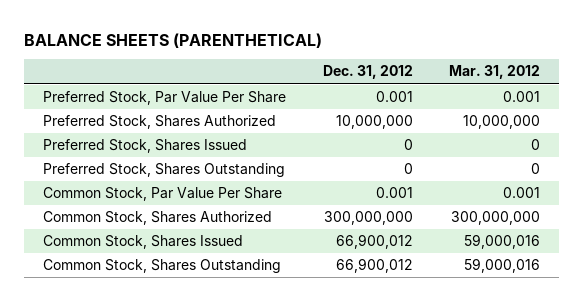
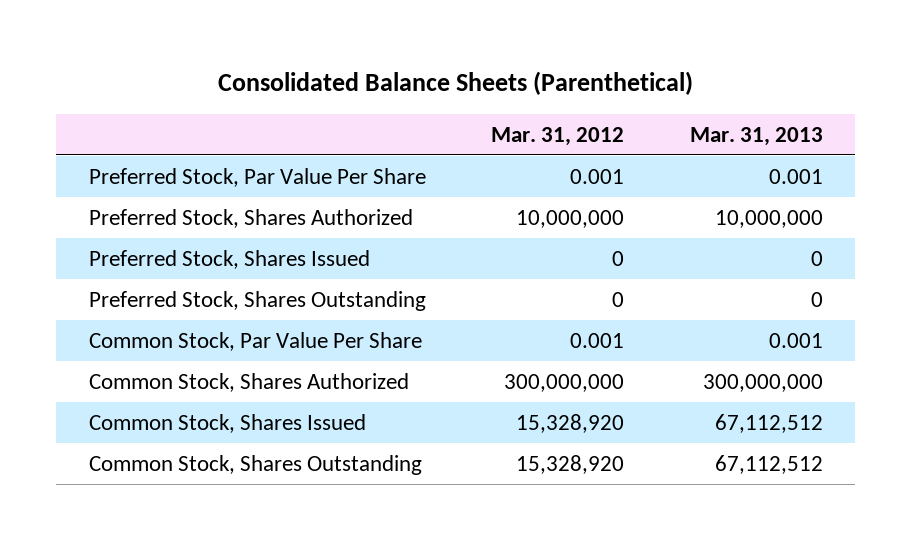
[24,32,323,48] BALANCE SHEETS (PARENTHETICAL) -> [217,71,693,96] Consolidated Balance Sheets (Parenthetical)
[322,65,413,80] Dec. 31, 2012 -> none
none -> [689,126,823,146] Mar. 31, 2013
[464,234,541,250] 59,000,016 -> [516,413,625,433] 15,328,920
[464,258,541,274] 59,000,016 -> [516,454,625,474] 15,328,920

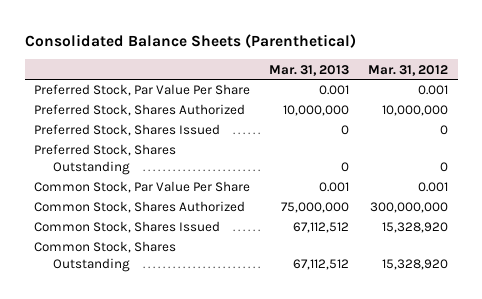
[702,373,823,392] 300,000,000 -> [281,202,350,214] 75,000,000

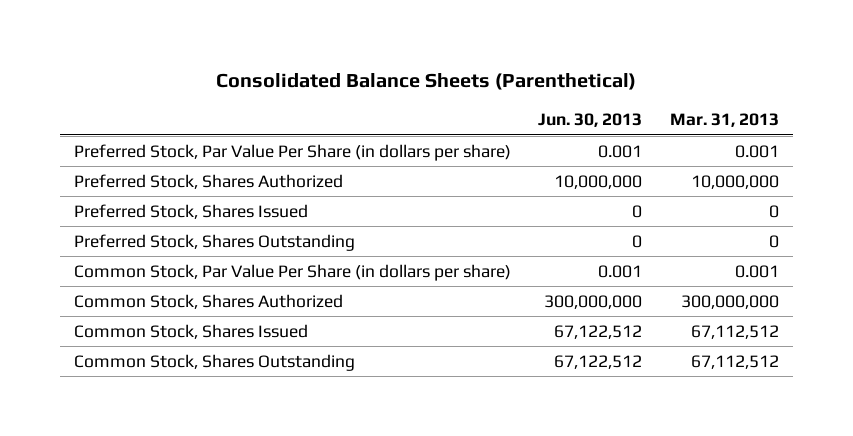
[368,64,449,76] Mar. 31, 2012 -> none
none -> [538,113,643,128] Jun. 30, 2013
[34,84,251,97] Preferred Stock, Par Value Per Share -> [73,143,511,161] Preferred Stock, Par Value Per Share (in dollars per share)
[34,181,251,194] Common Stock, Par Value Per Share -> [73,263,511,281] Common Stock, Par Value Per Share (in dollars per share)
[281,202,350,214] 75,000,000 -> [681,294,780,309] 300,000,000

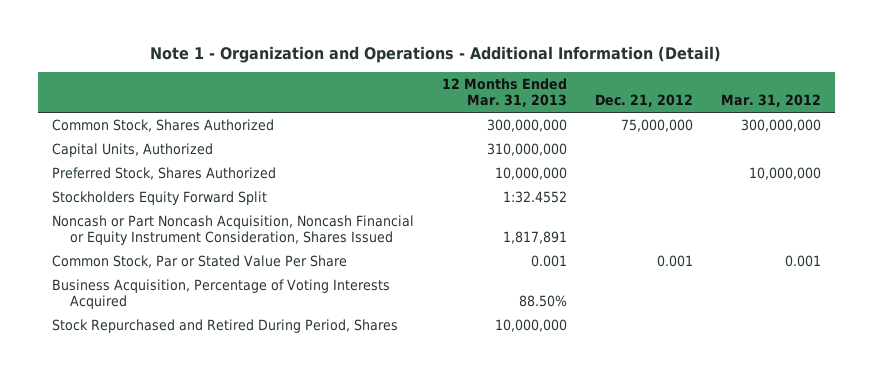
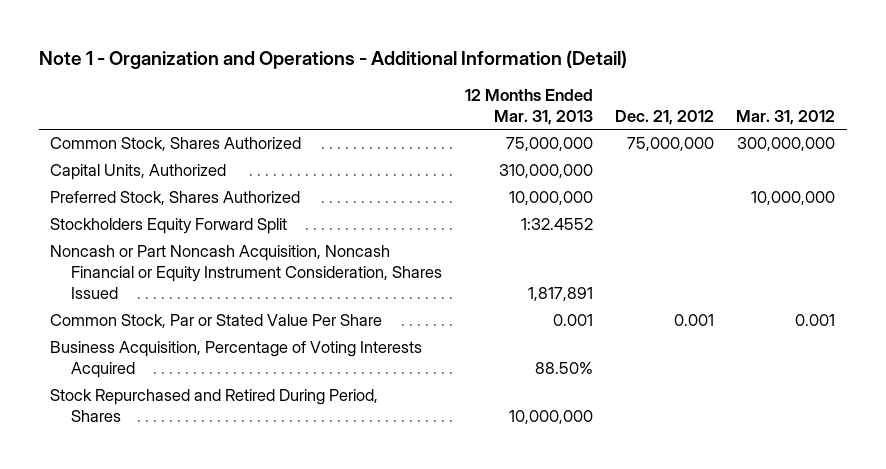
[486,118,567,132] 300,000,000 -> [505,137,593,152] 75,000,000

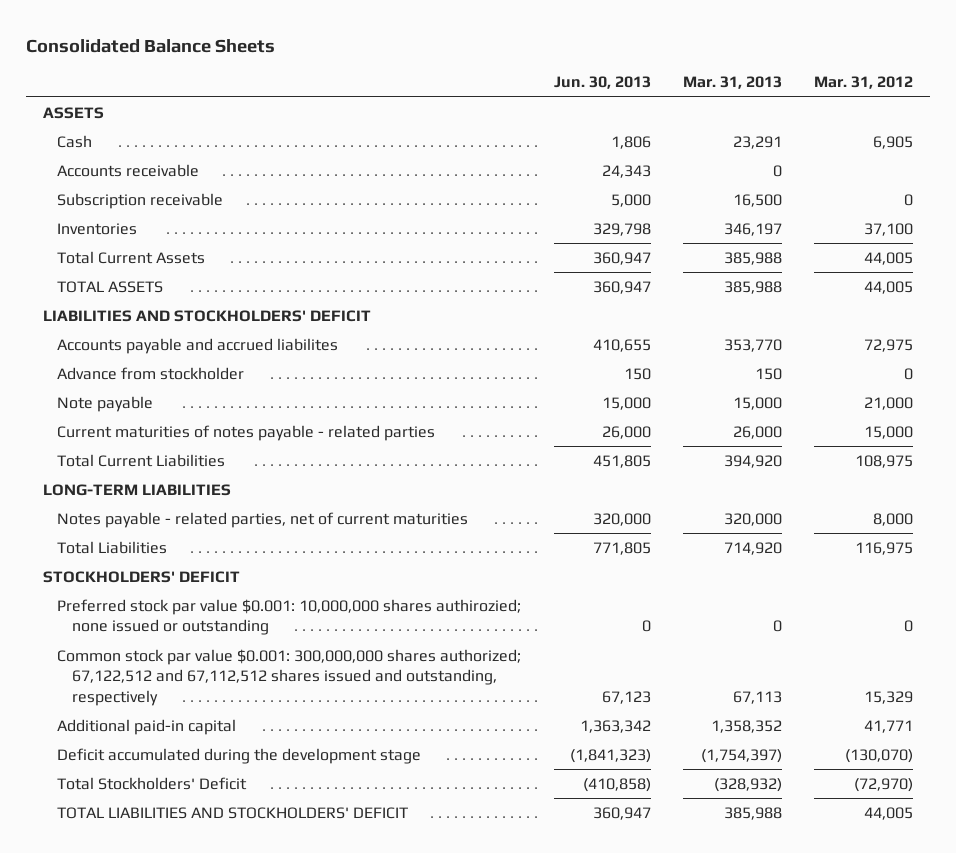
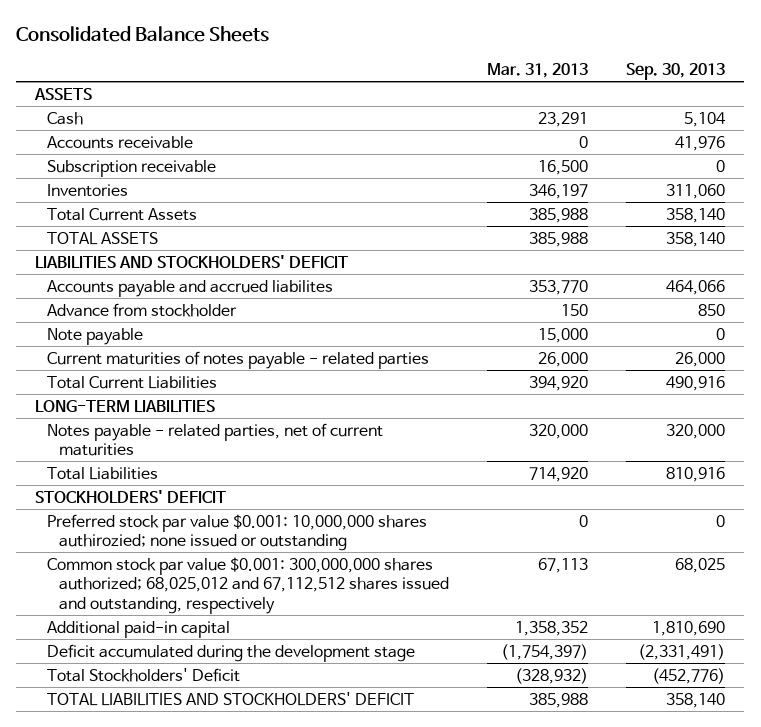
[553,76,651,90] Jun. 30, 2013 -> none
[814,76,914,90] Mar. 31, 2012 -> none
none -> [626,63,726,81] Sep. 30, 2013
[57,648,522,706] Common stock par value $0.001: 300,000,000 shares authorized; 67,122,512 and 67,112,512 shares issued and outstanding, respectively -> [46,556,449,614] Common stock par value $0.001: 300,000,000 shares authorized; 68,025,012 and 67,112,512 shares issued and outstanding, respectively

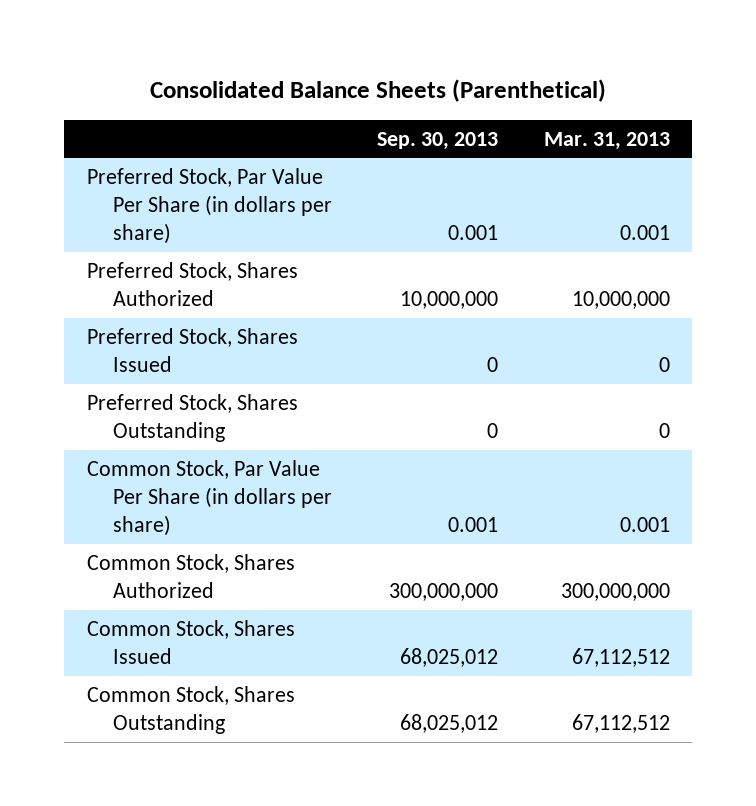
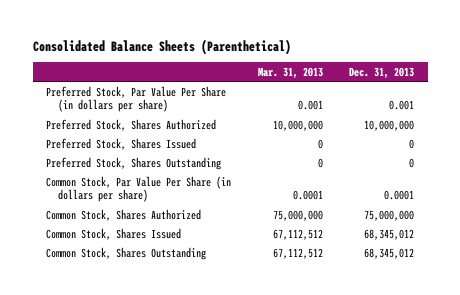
[377,131,499,150] Sep. 30, 2013 -> none
none -> [349,66,415,79] Dec. 31, 2013
[619,517,670,533] 0.001 -> [292,190,323,201] 0.0001
[560,583,670,602] 300,000,000 -> [272,209,323,221] 75,000,000

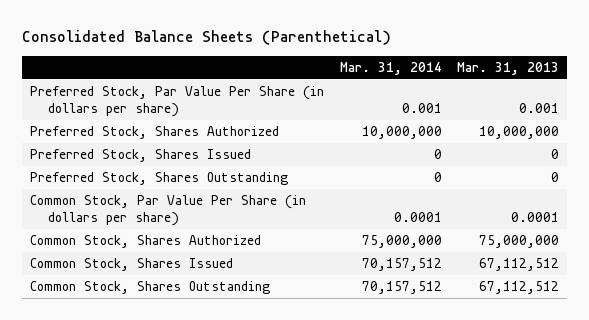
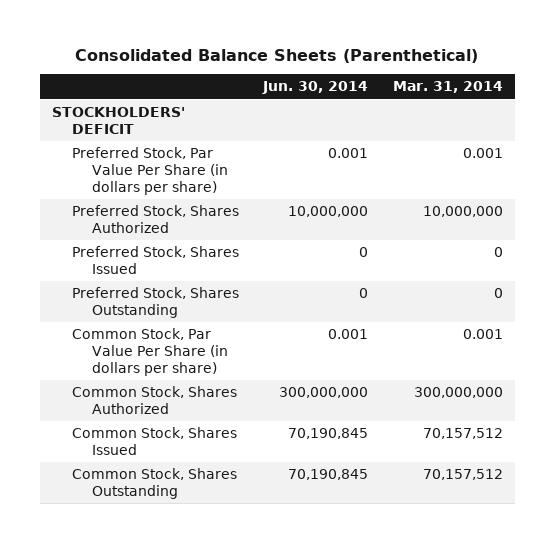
[457,61,560,75] Mar. 31, 2013 -> none
none -> [262,81,369,95] Jun. 30, 2014
none -> [51,107,185,135] STOCKHOLDERS' DEFICIT
[393,212,442,223] 0.0001 -> [462,329,503,340] 0.001
[361,235,442,249] 75,000,000 -> [413,387,503,399] 300,000,000

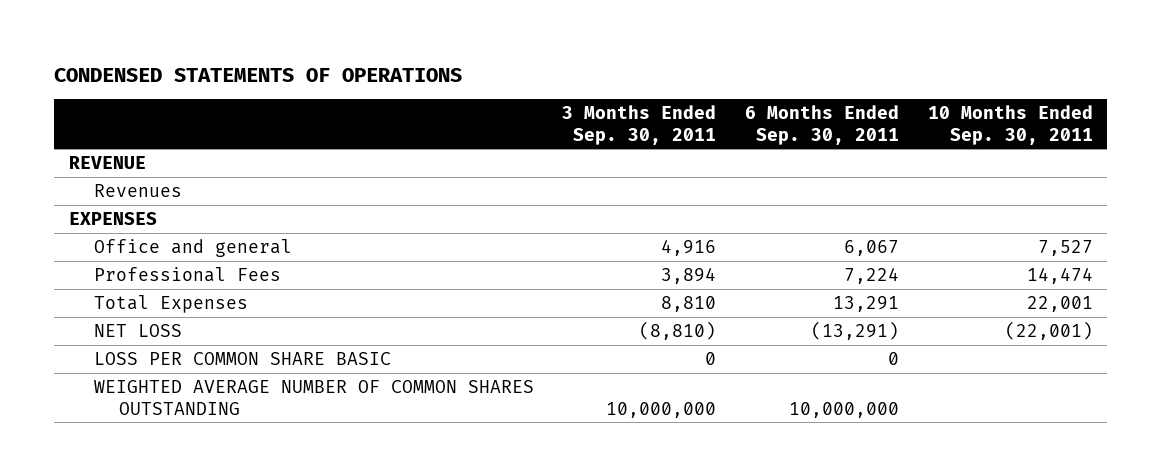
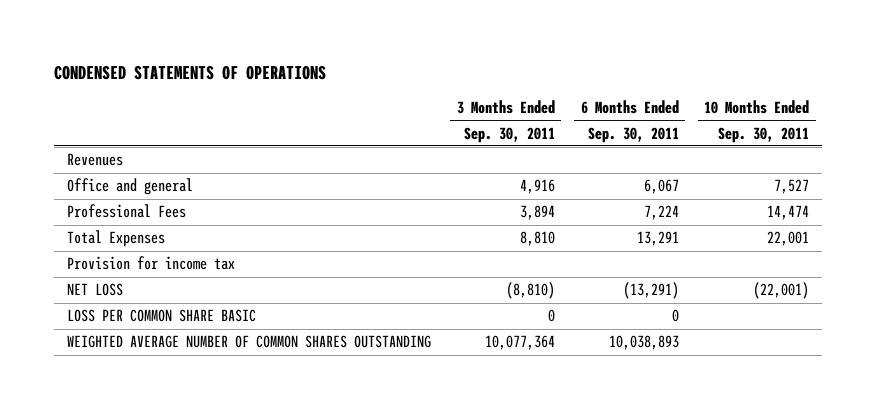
[68,155,146,169] REVENUE -> none
[68,211,157,225] EXPENSES -> none
none -> [66,256,235,271] Provision for income tax
[606,401,717,418] 10,000,000 -> [484,335,555,351] 10,077,364
[789,401,900,418] 10,000,000 -> [608,335,679,351] 10,038,893

